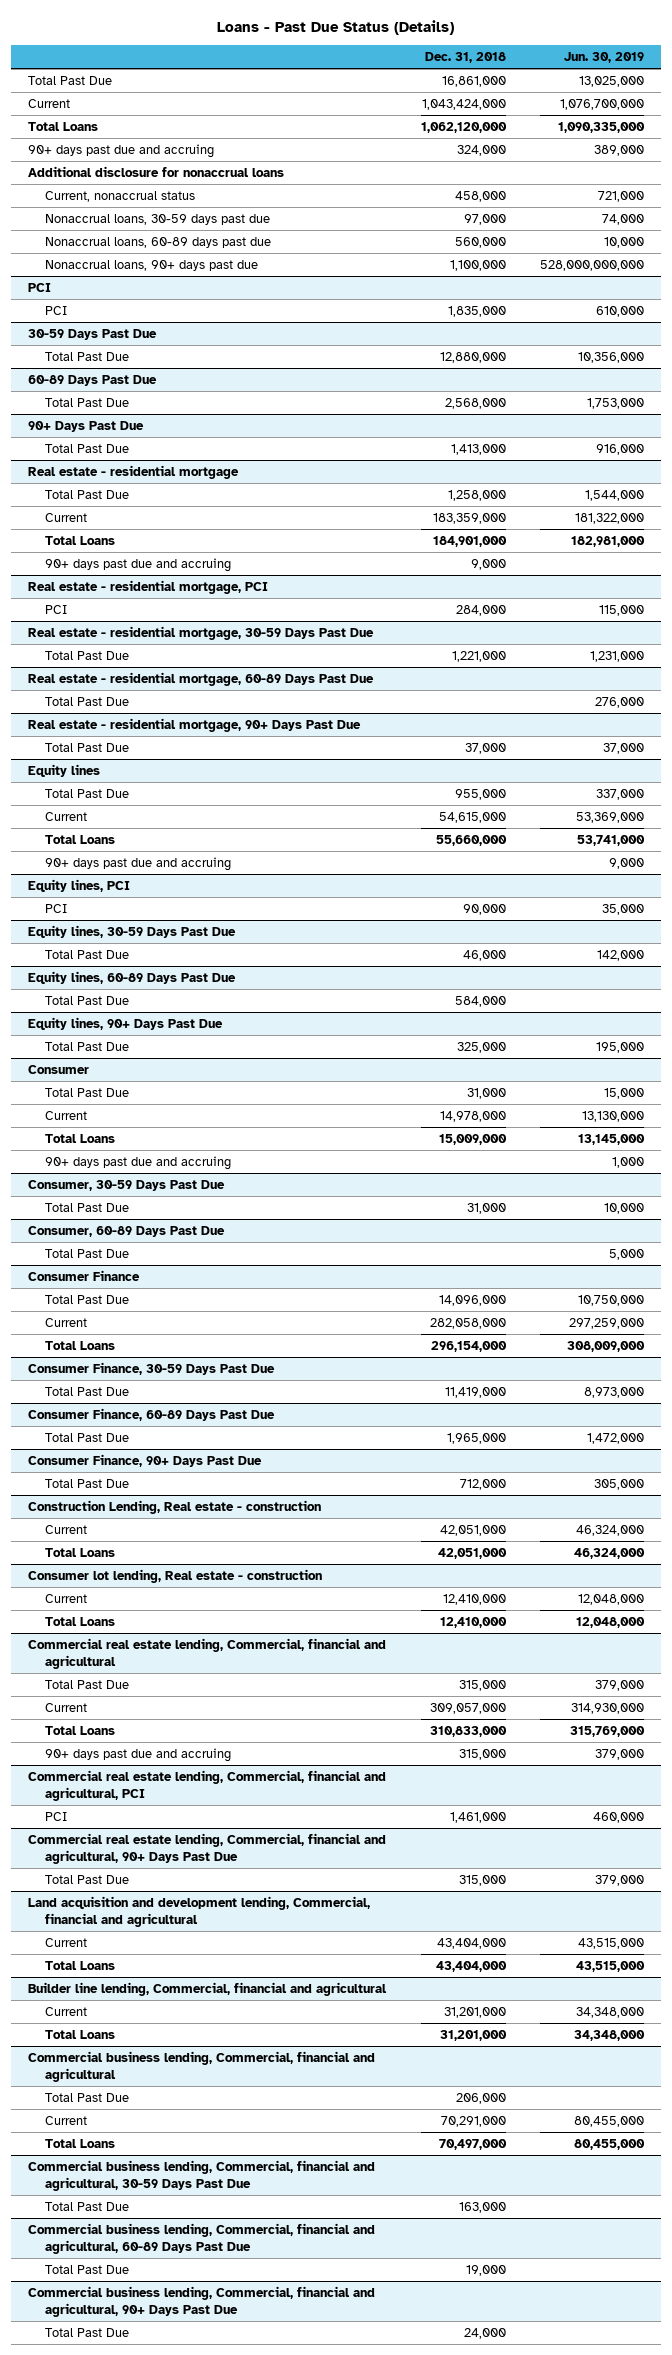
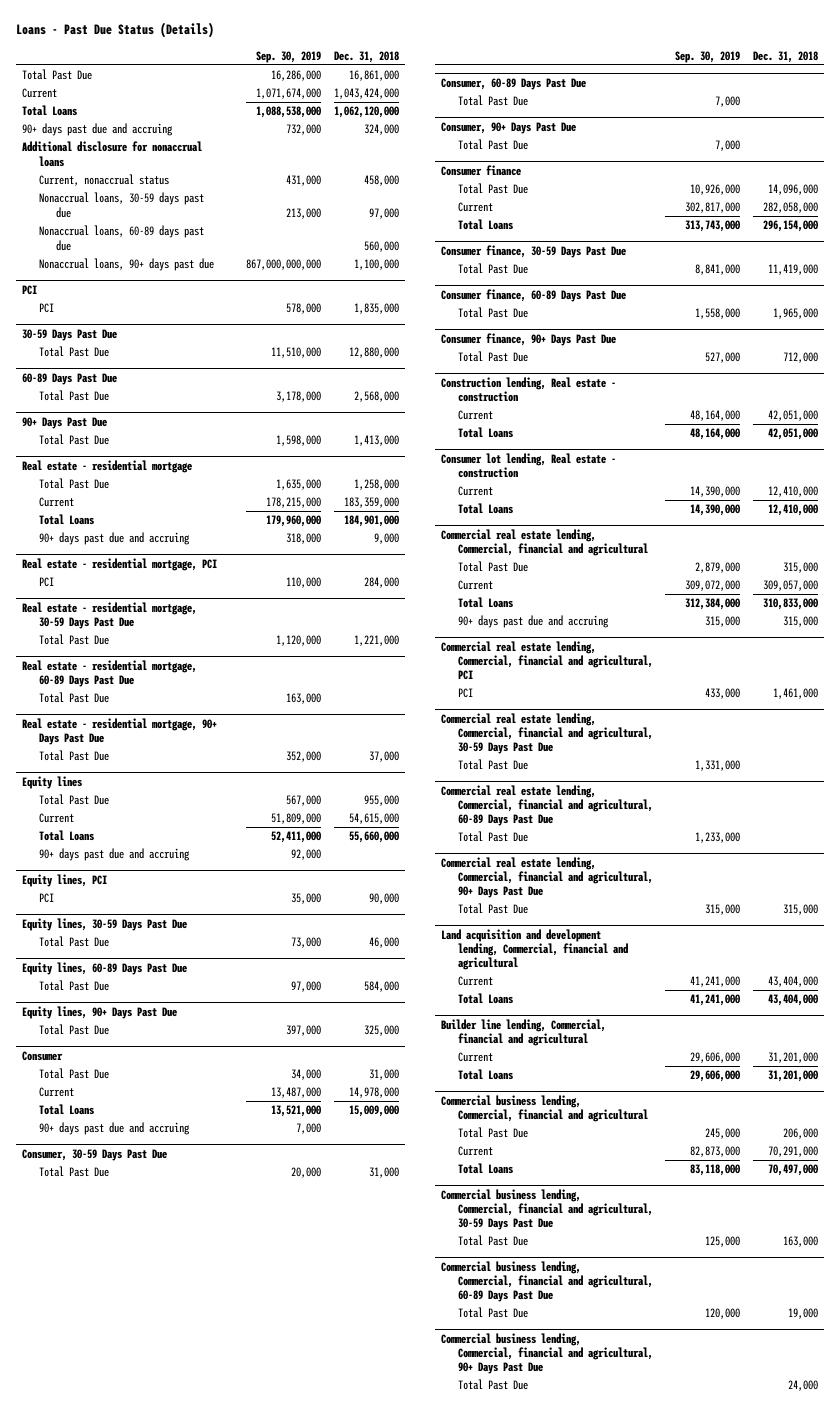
[564,52,645,64] Jun. 30, 2019 -> none
none -> [256,50,322,63] Sep. 30, 2019
none -> [440,121,576,134] Consumer, 90+ Days Past Due
none -> [457,139,528,151] Total Past Due
[28,1270,141,1282] Consumer Finance -> [440,164,521,176] Consumer finance
[28,1362,276,1376] Consumer Finance, 30-59 Days Past Due -> [440,244,626,258] Consumer finance, 30-59 Days Past Due
[28,1408,276,1422] Consumer Finance, 60-89 Days Past Due -> [440,288,626,302] Consumer finance, 60-89 Days Past Due
[28,1454,263,1468] Consumer Finance, 90+ Days Past Due -> [440,332,616,346] Consumer finance, 90+ Days Past Due
[28,1500,322,1515] Construction Lending, Real estate - construction -> [440,376,616,403] Construction lending, Real estate - construction
none -> [440,712,653,755] Commercial real estate lending, Commercial, financial and agricultural, 30-59 Days Past Due
none -> [457,759,528,771] Total Past Due
none -> [440,784,653,827] Commercial real estate lending, Commercial, financial and agricultural, 60-89 Days Past Due
none -> [457,831,528,843] Total Past Due

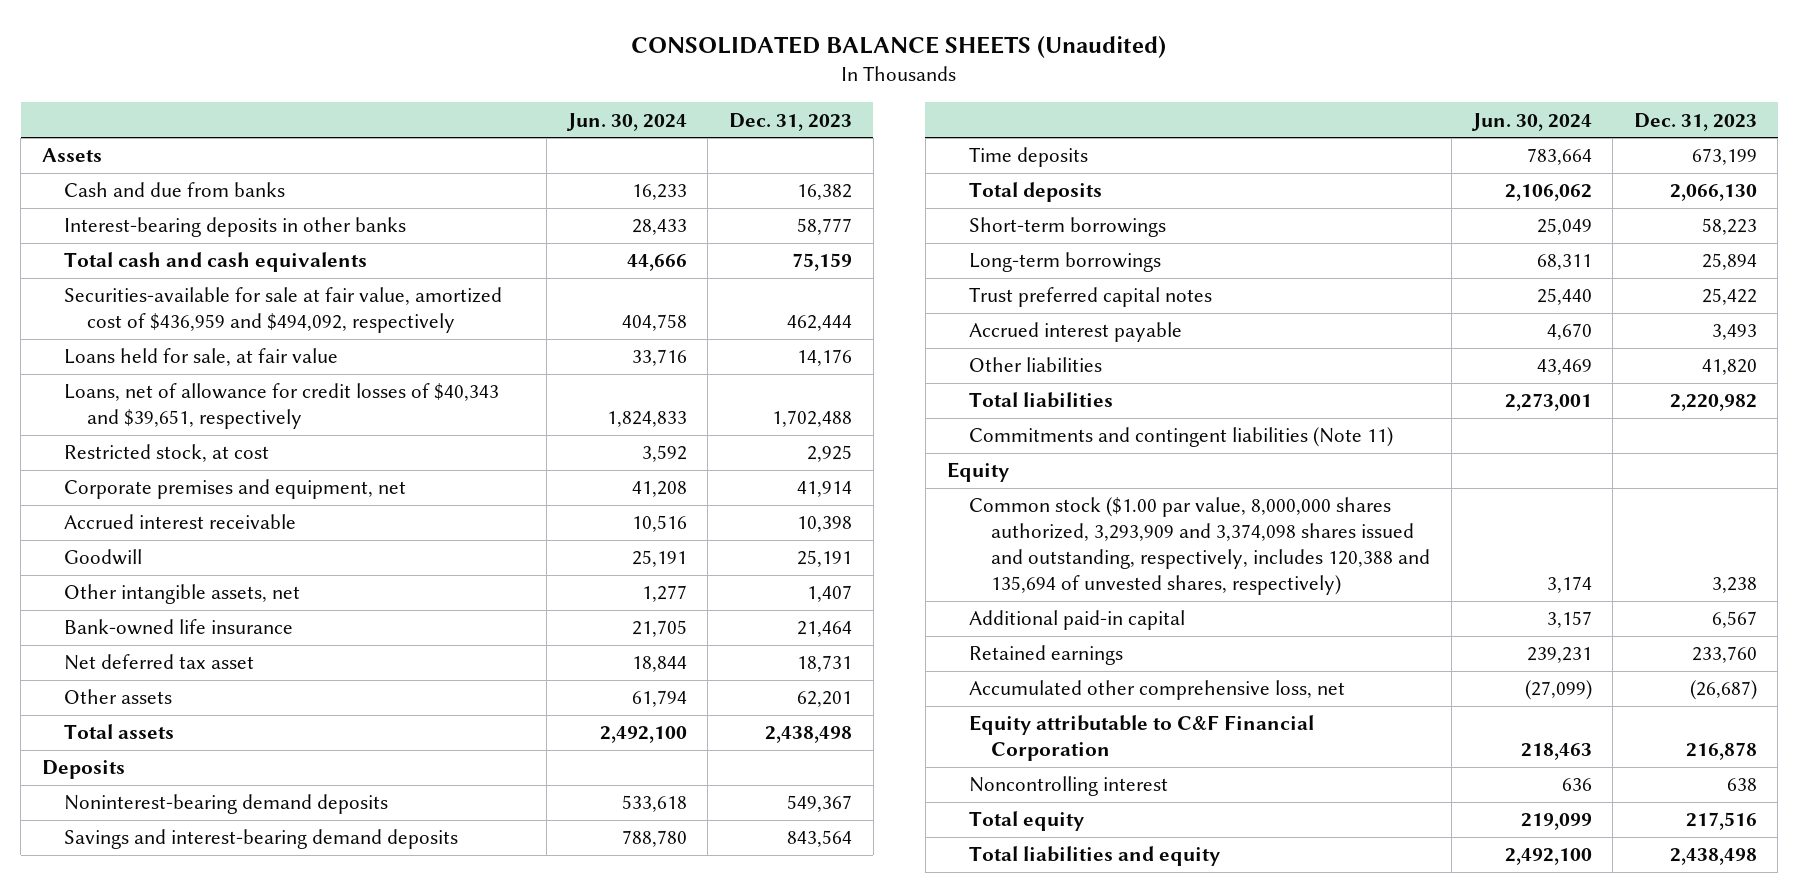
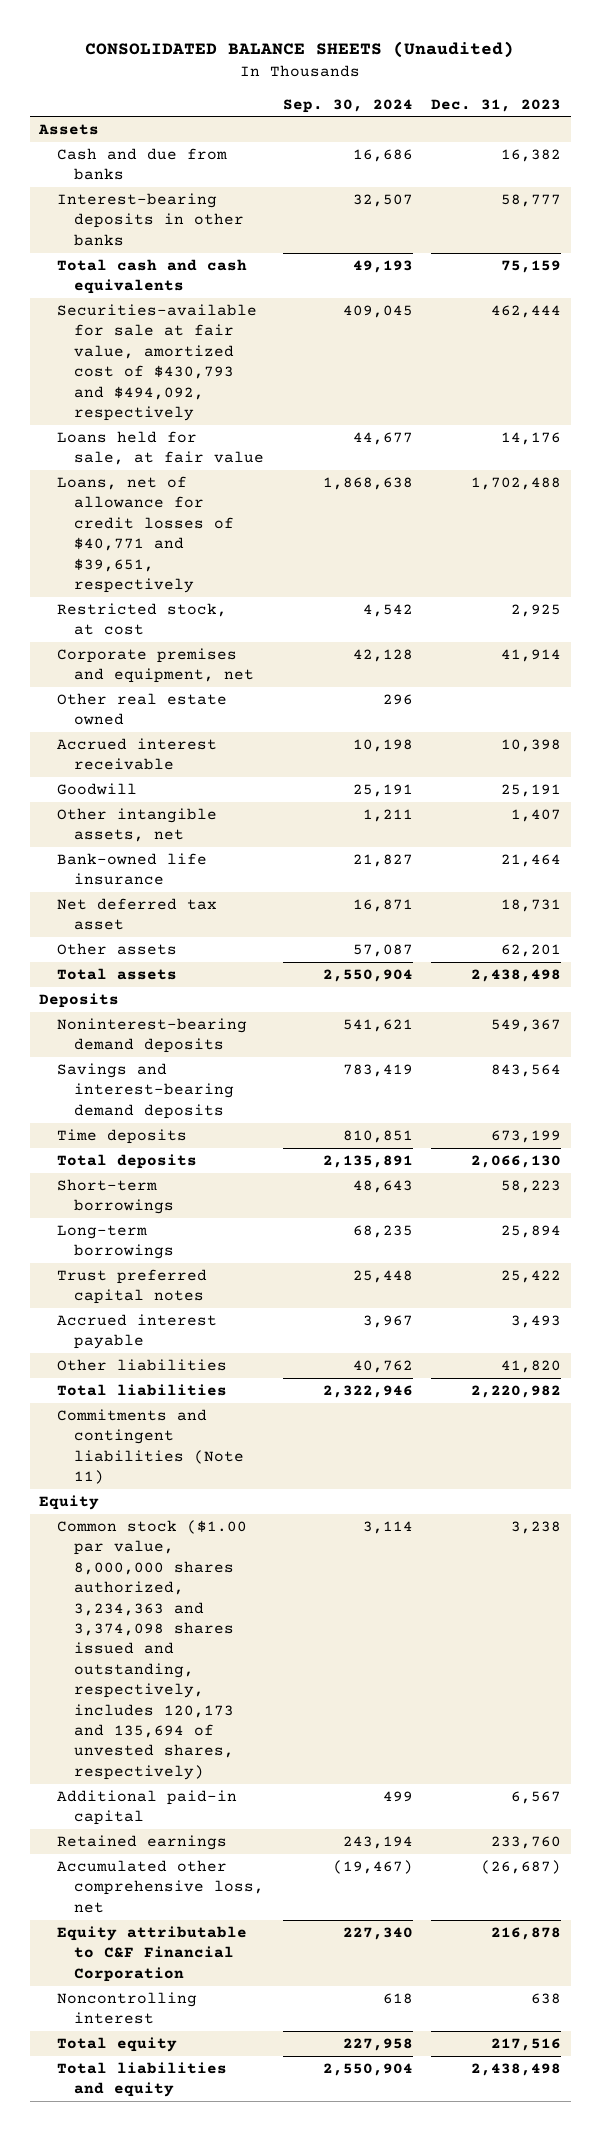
[565,112,687,131] Jun. 30, 2024 -> none
none -> [282,98,413,113] Sep. 30, 2024
[64,287,503,334] Securities-available for sale at fair value, amortized cost of $436,959 and $494,092, respectively -> [56,304,257,422] Securities-available for sale at fair value, amortized cost of $430,793 and $494,092, respectively
[64,383,500,430] Loans, net of allowance for credit losses of $40,343 and $39,651, respectively -> [56,476,234,594] Loans, net of allowance for credit losses of $40,771 and $39,651, respectively
none -> [56,693,227,726] Other real estate owned
[968,497,1431,596] Common stock ($1.00 par value, 8,000,000 shares authorized, 3,293,909 and 3,374,098 shares issued and outstanding, respectively, includes 120,388 and 135,694 of unvested shares, respectively) -> [56,1520,247,1780] Common stock ($1.00 par value, 8,000,000 shares authorized, 3,234,363 and 3,374,098 shares issued and outstanding, respectively, includes 120,173 and 135,694 of unvested shares, respectively)

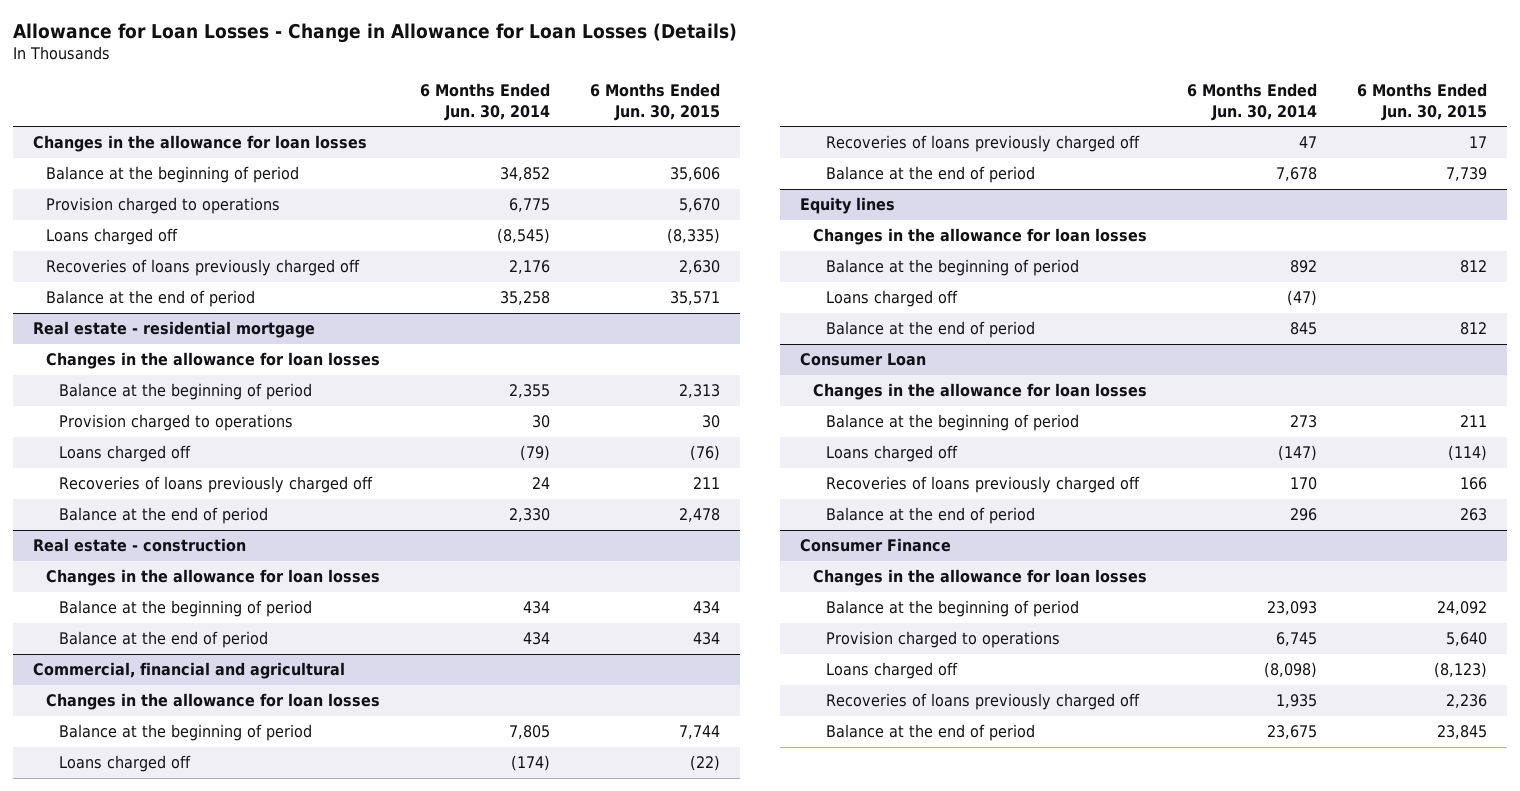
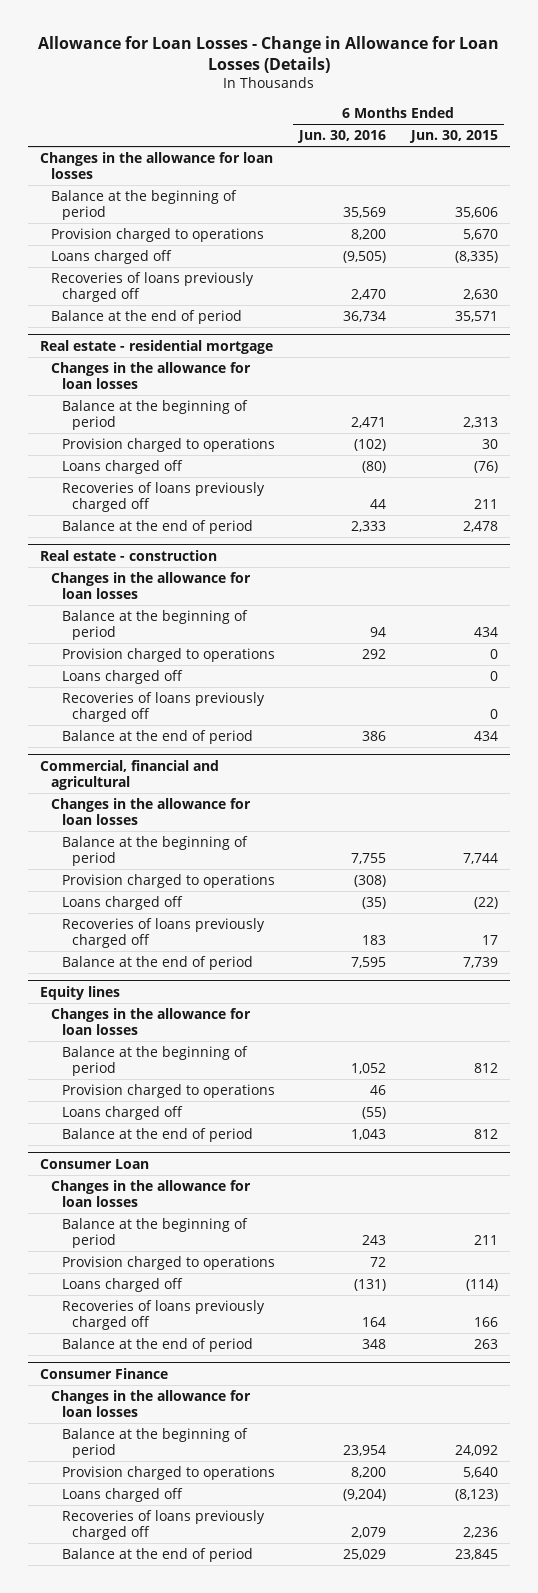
[420,83,551,121] 6 Months Ended Jun. 30, 2014 -> none
none -> [297,129,387,143] Jun. 30, 2016
none -> [61,647,275,662] Provision charged to operations
none -> [61,669,183,684] Loans charged off
none -> [61,691,265,722] Recoveries of loans previously charged off
none -> [61,873,275,888] Provision charged to operations
none -> [61,1083,275,1098] Provision charged to operations
none -> [61,1255,275,1270] Provision charged to operations

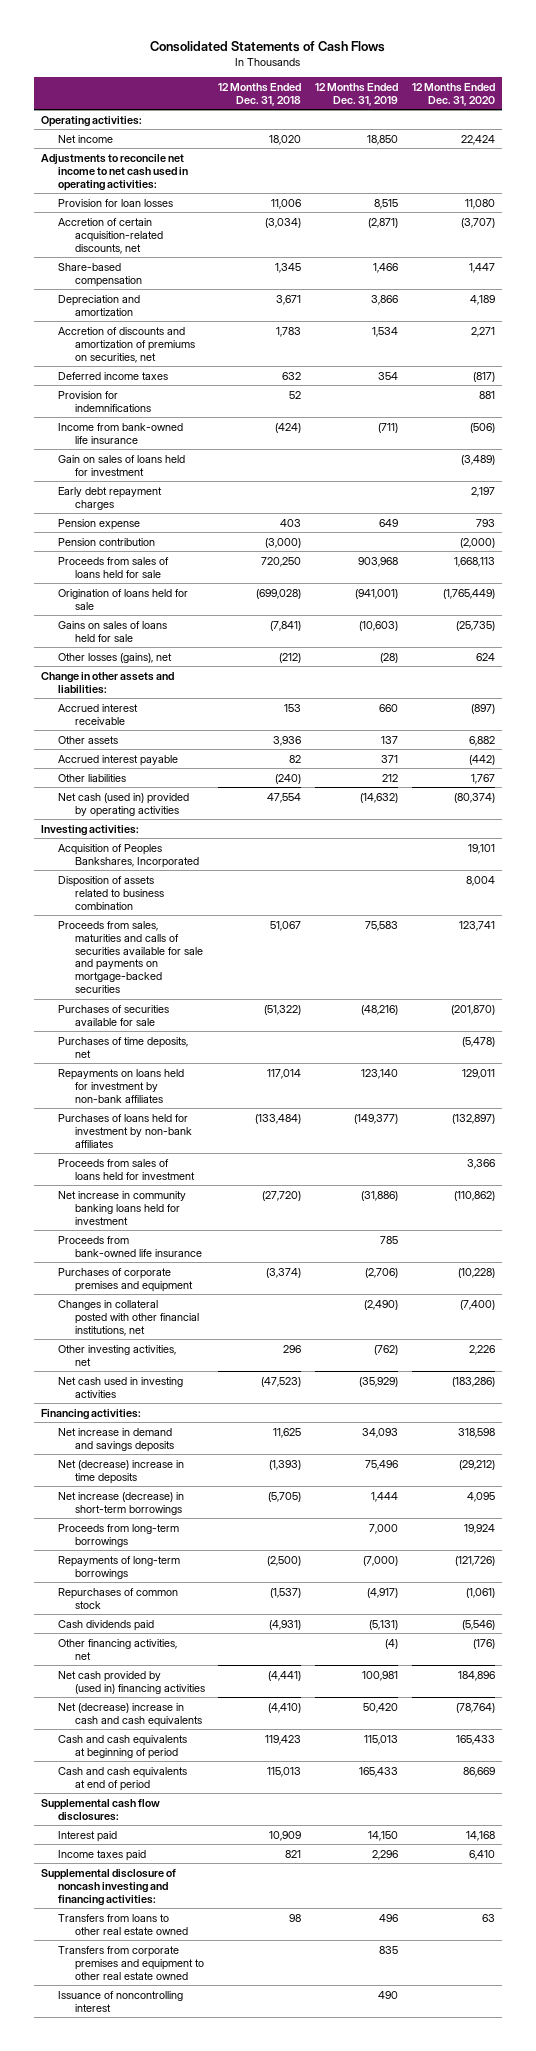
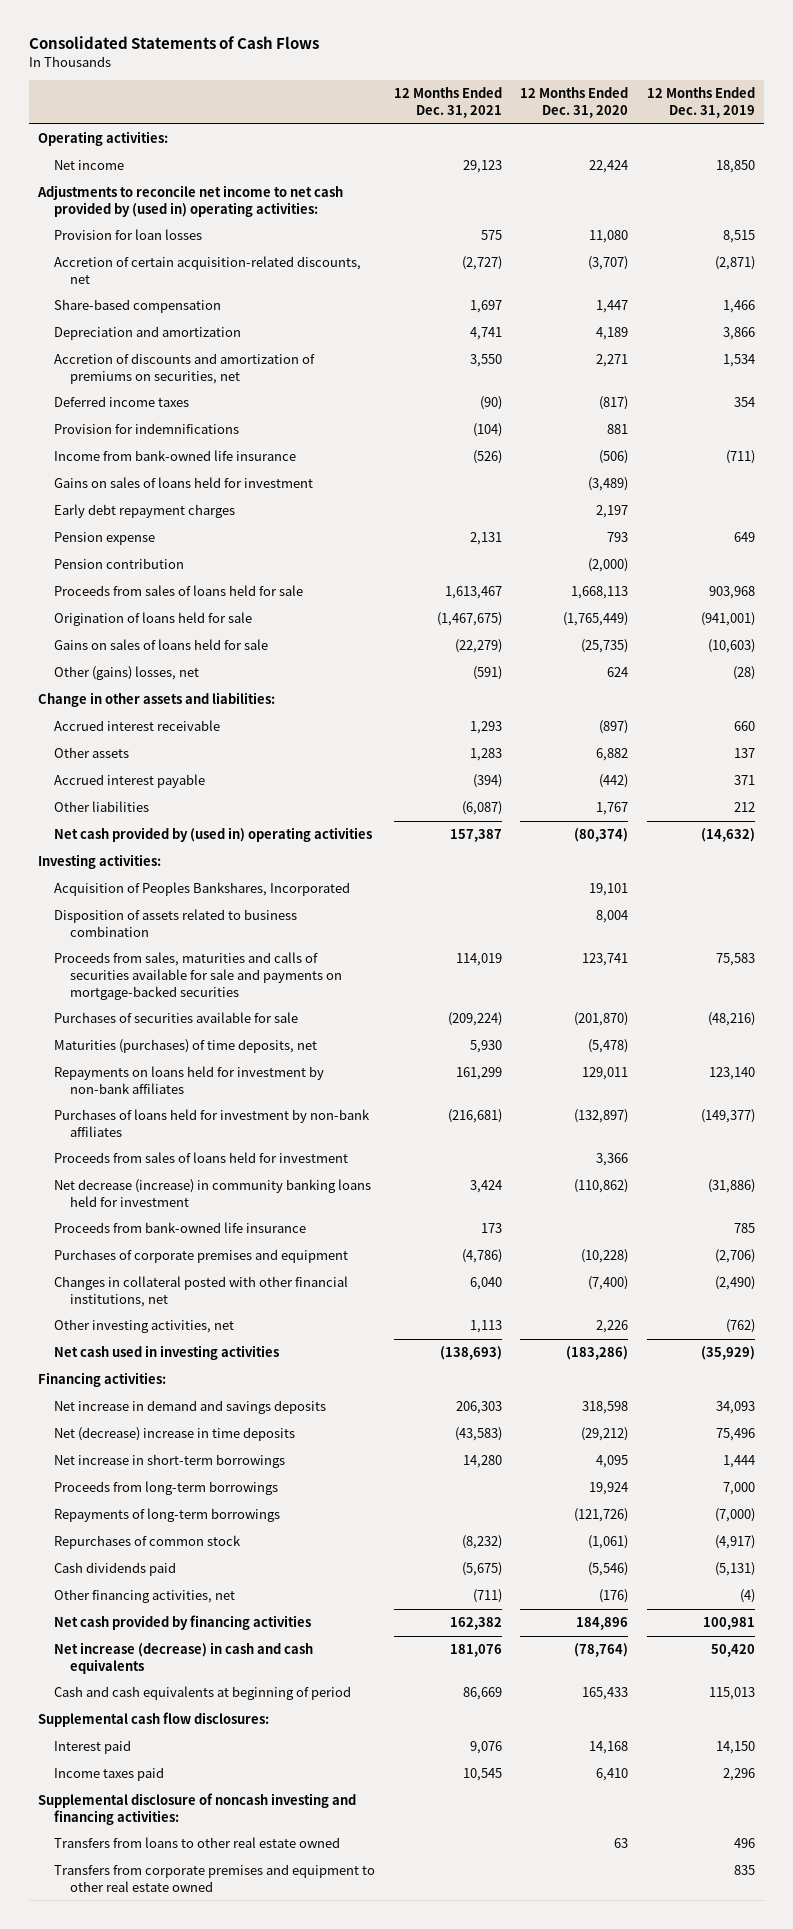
[218,82,302,106] 12 Months Ended Dec. 31, 2018 -> none
none -> [393,87,502,118] 12 Months Ended Dec. 31, 2021
[40,153,188,191] Adjustments to reconcile net income to net cash used in operating activities: -> [37,185,344,217] Adjustments to reconcile net income to net cash provided by (used in) operating activities:
[57,454,185,476] Gain on sales of loans held for investment -> [53,477,313,489] Gains on sales of loans held for investment
[57,652,172,663] Other losses (gains), net -> [53,666,199,681] Other (gains) losses, net
[57,792,189,817] Net cash (used in) provided by operating activities -> [53,827,372,843] Net cash provided by (used in) operating activities
[57,1036,188,1058] Purchases of time deposits, net -> [53,1039,317,1054] Maturities (purchases) of time deposits, net
[57,1190,186,1225] Net increase in community banking loans held for investment -> [53,1179,371,1207] Net decrease (increase) in community banking loans held for investment
[57,1491,184,1515] Net increase (decrease) in short-term borrowings -> [53,1454,285,1469] Net increase in short-term borrowings
[57,1670,205,1694] Net cash provided by (used in) financing activities -> [53,1615,311,1631] Net cash provided by financing activities
[57,1702,202,1727] Net (decrease) increase in cash and cash equivalents -> [53,1642,313,1674] Net increase (decrease) in cash and cash equivalents
[57,1766,187,1791] Cash and cash equivalents at end of period -> none
[57,1990,183,2012] Issuance of noncontrolling interest -> none

